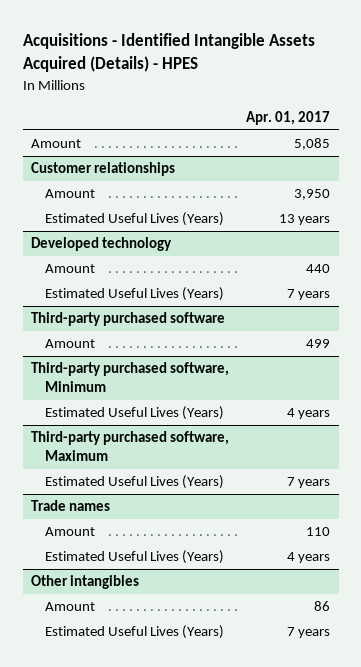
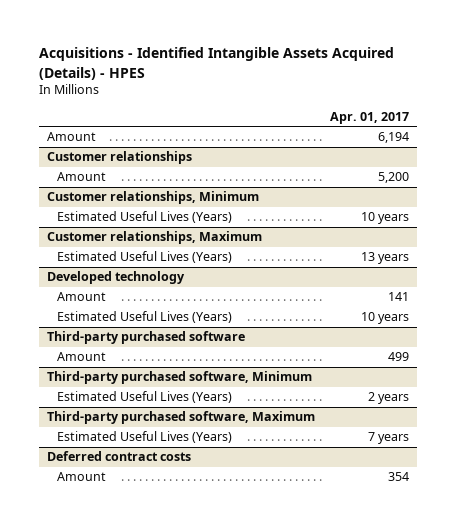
[294,138,331,151] 5,085 -> [378,132,410,144] 6,194
[294,189,331,201] 3,950 -> [378,172,410,184] 5,200
none -> [46,191,259,205] Customer relationships, Minimum
none -> [57,211,233,224] Estimated Useful Lives (Years)
none -> [46,231,262,245] Customer relationships, Maximum
[306,264,331,274] 440 -> [388,292,410,302] 141
[287,289,331,301] 7 years -> [361,312,410,325] 10 years
[287,408,331,420] 4 years -> [368,392,410,405] 2 years
[45,550,225,565] Estimated Useful Lives (Years) -> none
[31,575,140,590] Other intangibles -> none
[45,602,96,612] Amount -> none
[45,625,225,640] Estimated Useful Lives (Years) -> none
[31,500,111,512] Trade names -> [46,451,191,462] Deferred contract costs
[306,527,331,537] 110 -> [388,472,410,482] 354

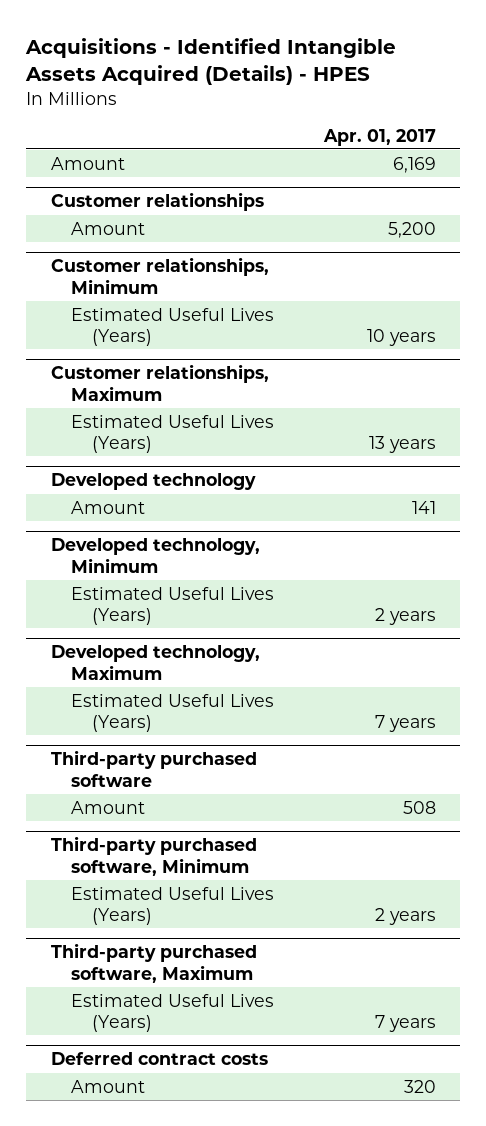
[378,132,410,144] 6,194 -> [392,156,436,173] 6,169
none -> [50,538,260,573] Developed technology, Minimum
[361,312,410,325] 10 years -> [374,608,436,626] 2 years
none -> [50,645,260,680] Developed technology, Maximum
none -> [71,693,275,733] Estimated Useful Lives (Years)
[388,352,410,362] 499 -> [402,800,436,814] 508
[388,472,410,482] 354 -> [403,1079,436,1093] 320

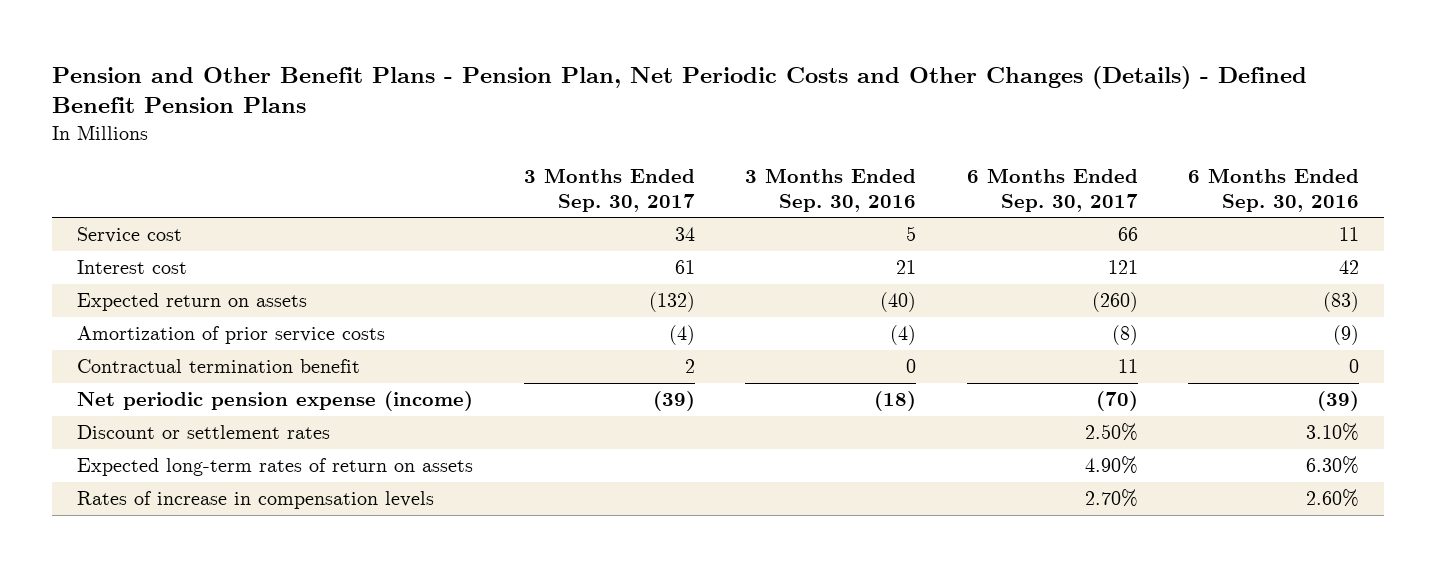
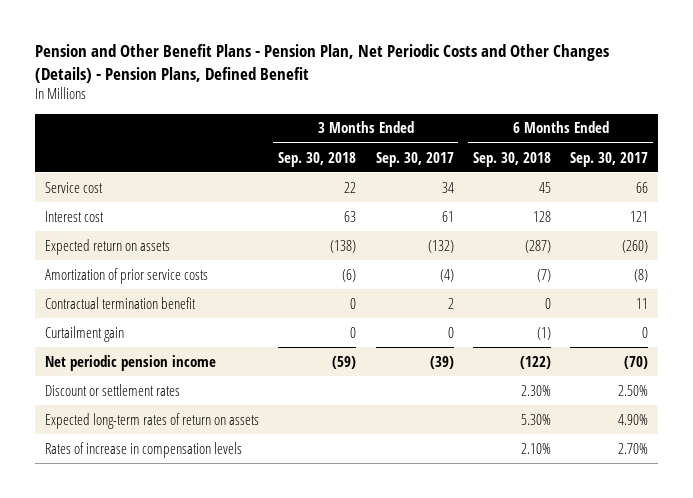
[51,65,1307,114] Pension and Other Benefit Plans - Pension Plan, Net Periodic Costs and Other Changes (Details) - Defined Benefit Pension Plans -> [35,44,610,83] Pension and Other Benefit Plans - Pension Plan, Net Periodic Costs and Other Changes (Details) - Pension Plans, Defined Benefit
[745,167,917,212] 3 Months Ended Sep. 30, 2016 -> none
[1188,167,1360,212] 6 Months Ended Sep. 30, 2016 -> none
none -> [278,151,357,167] Sep. 30, 2018
none -> [473,151,552,167] Sep. 30, 2018
none -> [44,325,124,342] Curtailment gain
[77,391,474,412] Net periodic pension expense (income) -> [44,354,216,371] Net periodic pension income

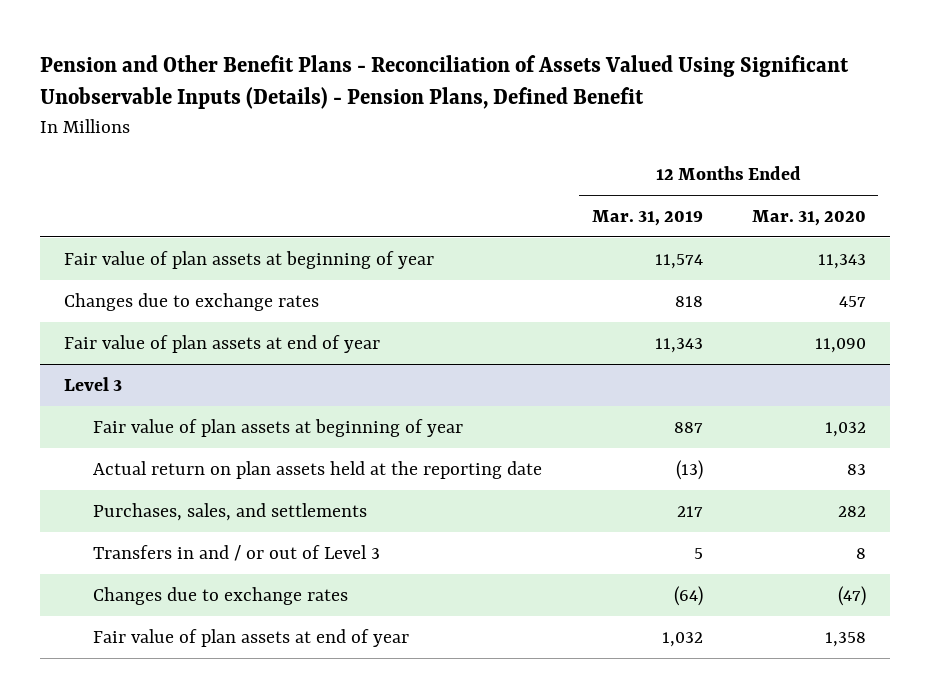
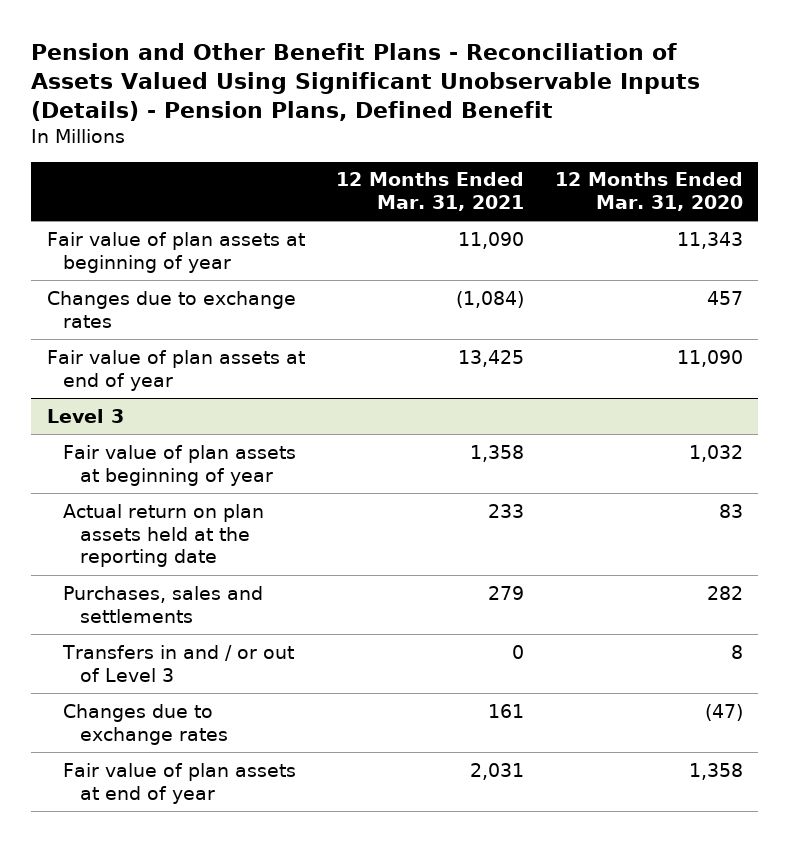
[591,209,703,226] Mar. 31, 2019 -> none
none -> [335,172,524,212] 12 Months Ended Mar. 31, 2021
[93,502,368,521] Purchases, sales, and settlements -> [63,585,264,623] Purchases, sales and settlements

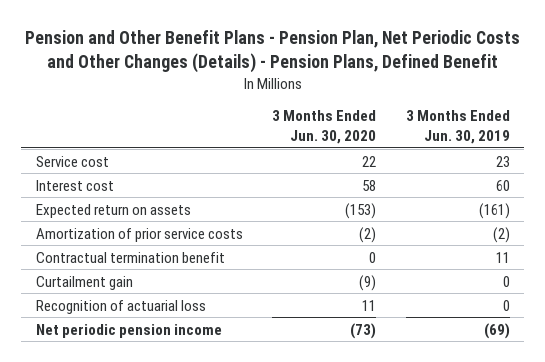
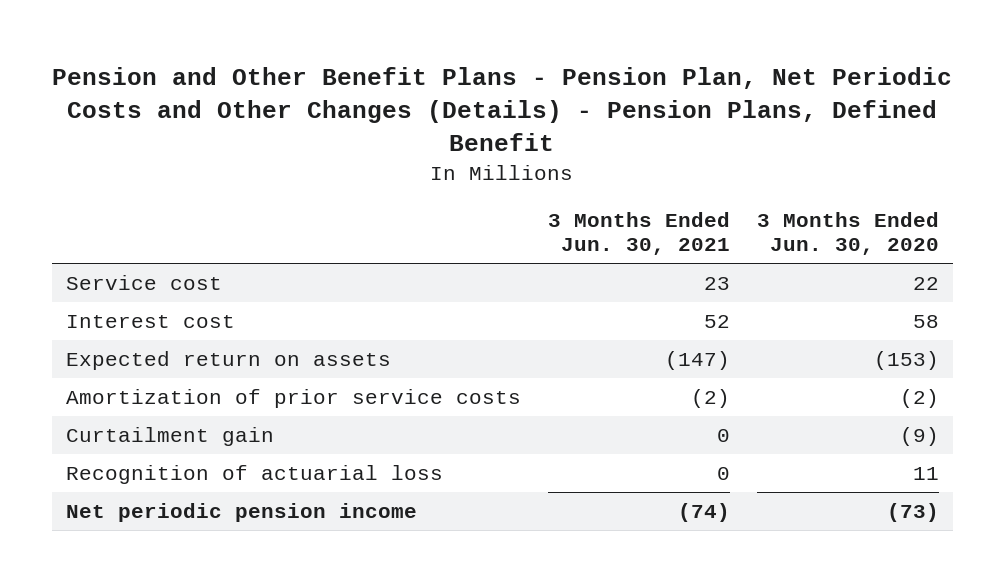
[405,110,510,144] 3 Months Ended Jun. 30, 2019 -> none
none -> [547,211,730,256] 3 Months Ended Jun. 30, 2021
[35,251,225,263] Contractual termination benefit -> none

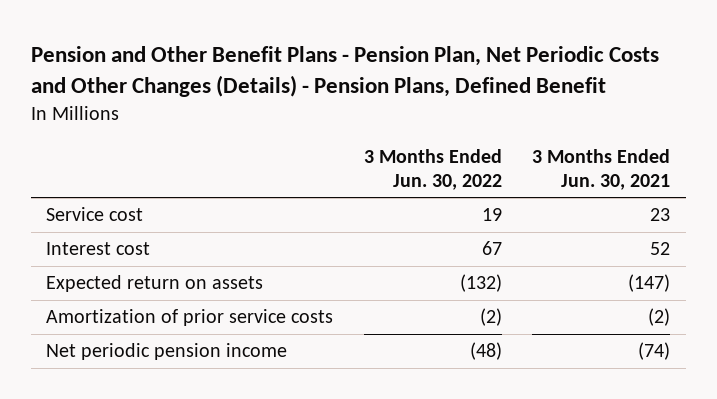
[757,211,940,256] 3 Months Ended Jun. 30, 2020 -> none
none -> [363,148,502,191] 3 Months Ended Jun. 30, 2022
[65,426,274,446] Curtailment gain -> none
[65,464,443,484] Recognition of actuarial loss -> none

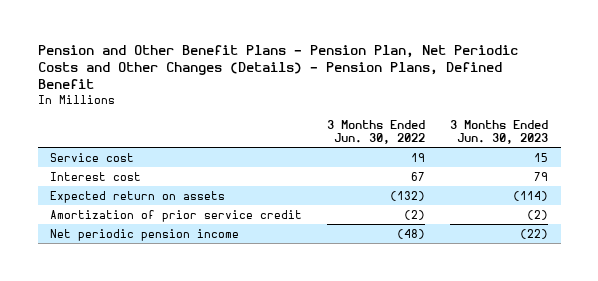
[532,148,671,191] 3 Months Ended Jun. 30, 2021 -> none
none -> [450,119,549,144] 3 Months Ended Jun. 30, 2023
[46,309,334,327] Amortization of prior service costs -> [50,209,303,222] Amortization of prior service credit

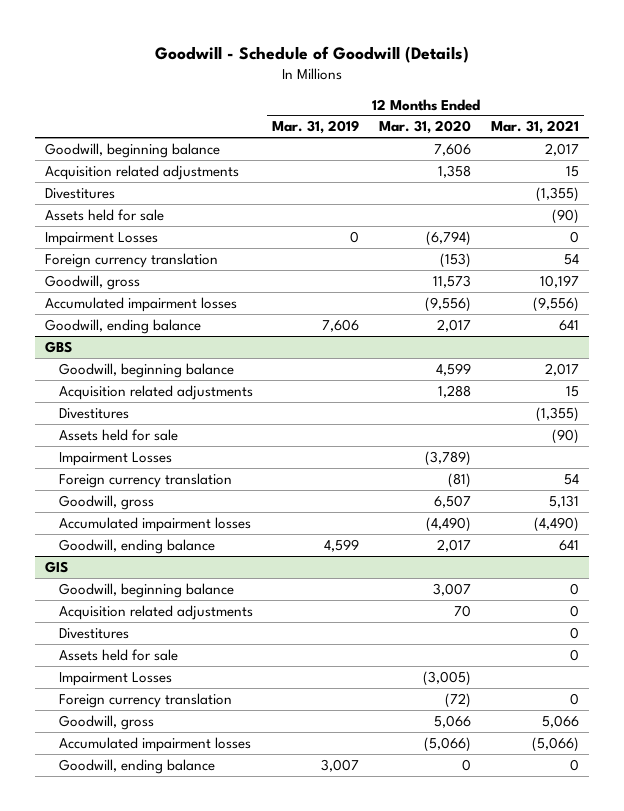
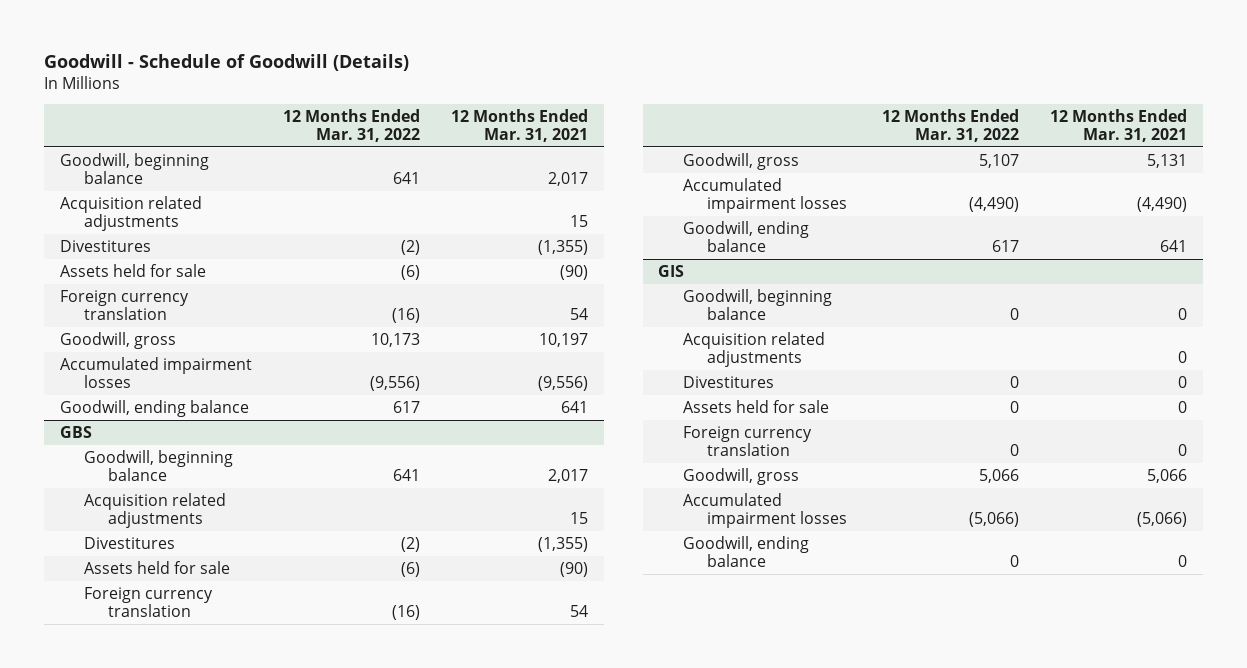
[272,120,360,135] Mar. 31, 2019 -> none
[379,120,472,135] Mar. 31, 2020 -> none
none -> [282,109,420,143] 12 Months Ended Mar. 31, 2022
[45,231,159,246] Impairment Losses -> none
[58,451,172,466] Impairment Losses -> none
[58,671,172,686] Impairment Losses -> none

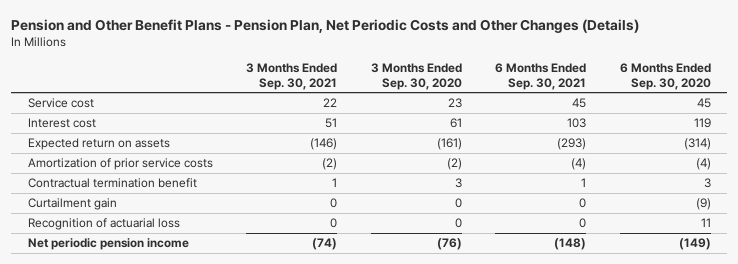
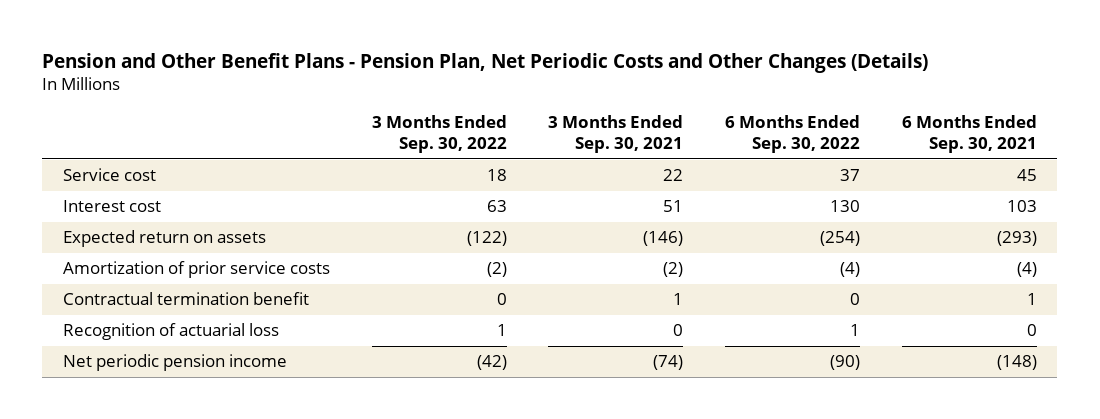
[370,63,462,90] 3 Months Ended Sep. 30, 2020 -> none
[619,63,711,90] 6 Months Ended Sep. 30, 2020 -> none
none -> [371,115,507,154] 3 Months Ended Sep. 30, 2022
none -> [724,115,860,154] 6 Months Ended Sep. 30, 2022
[27,198,117,211] Curtailment gain -> none

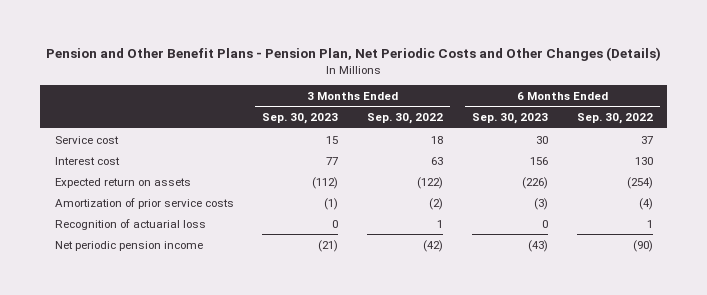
[548,115,684,154] 3 Months Ended Sep. 30, 2021 -> none
[901,115,1037,154] 6 Months Ended Sep. 30, 2021 -> none
none -> [262,113,339,125] Sep. 30, 2023
none -> [472,113,549,125] Sep. 30, 2023
[62,292,309,306] Contractual termination benefit -> none

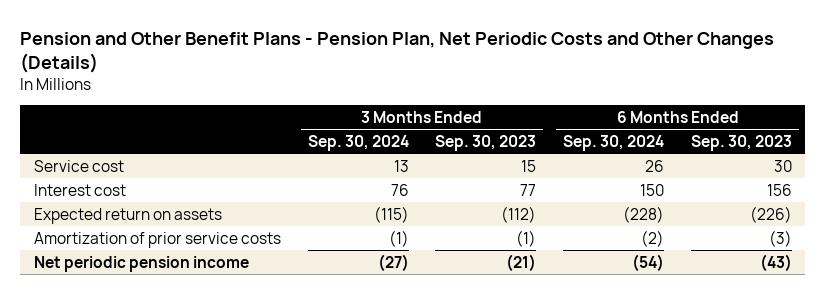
[367,113,444,125] Sep. 30, 2022 -> none
[576,113,653,125] Sep. 30, 2022 -> none
none -> [307,134,409,151] Sep. 30, 2024
none -> [563,134,665,151] Sep. 30, 2024
[54,218,206,230] Recognition of actuarial loss -> none

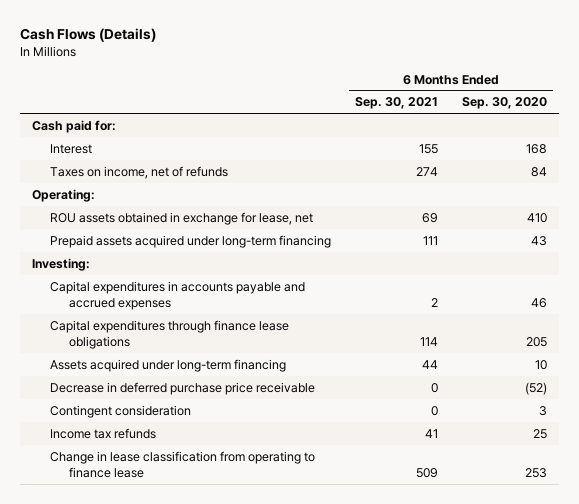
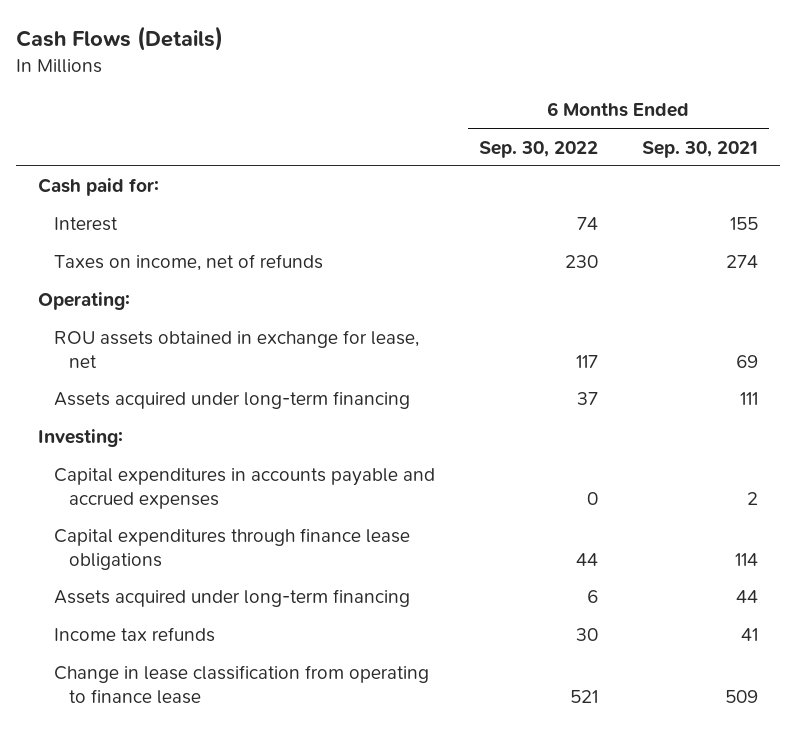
[462,97,548,110] Sep. 30, 2020 -> none
none -> [478,140,598,158] Sep. 30, 2022
[50,234,332,248] Prepaid assets acquired under long-term financing -> [53,391,410,410] Assets acquired under long-term financing
[50,381,316,395] Decrease in deferred purchase price receivable -> none
[50,404,192,418] Contingent consideration -> none

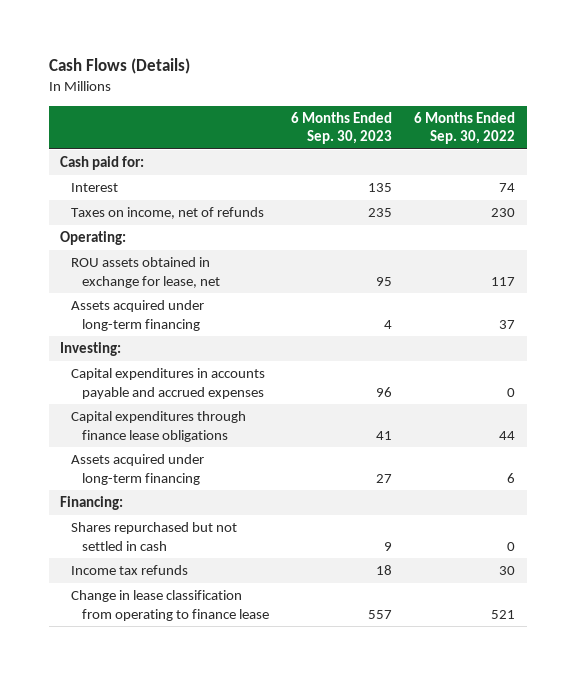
[641,140,758,158] Sep. 30, 2021 -> none
none -> [291,111,393,145] 6 Months Ended Sep. 30, 2023
none -> [59,496,123,511] Financing:
none -> [71,522,238,551] Shares repurchased but not settled in cash

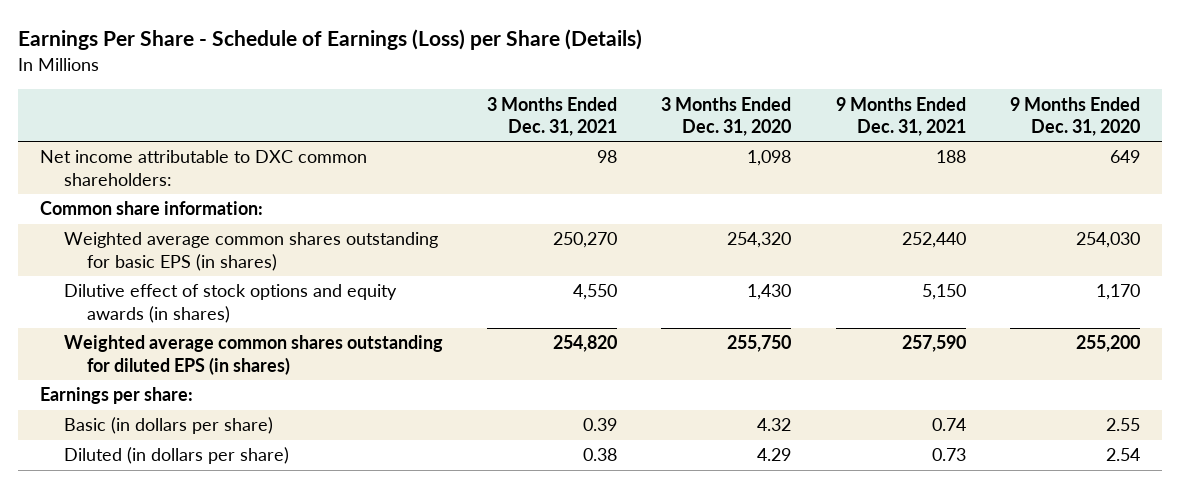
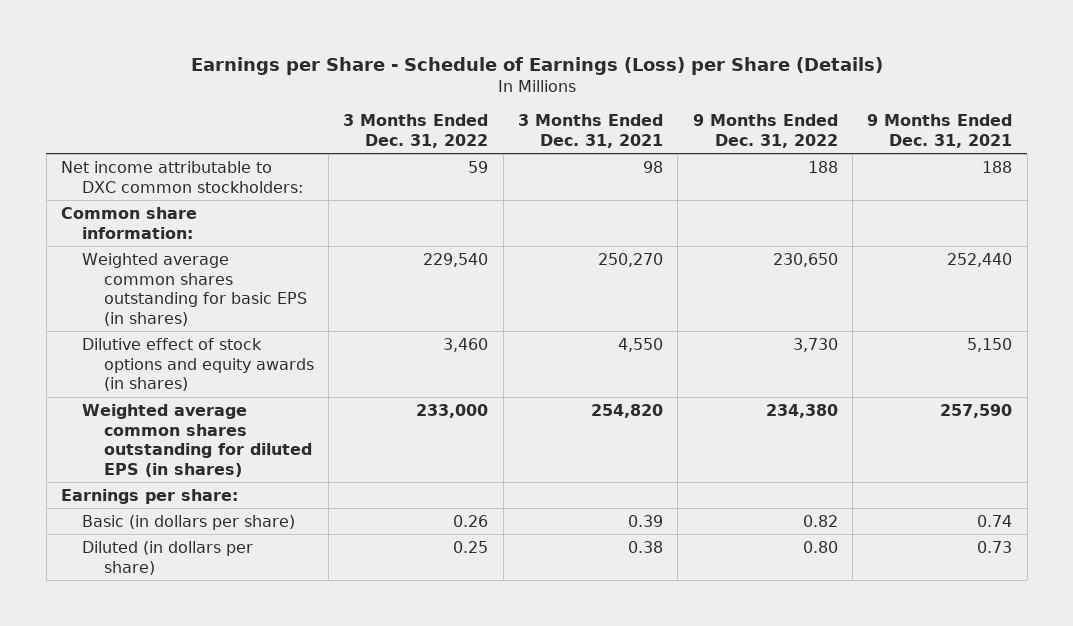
[18,29,643,51] Earnings Per Share - Schedule of Earnings (Loss) per Share (Details) -> [190,56,883,75] Earnings per Share - Schedule of Earnings (Loss) per Share (Details)
[661,96,792,136] 3 Months Ended Dec. 31, 2020 -> none
[1010,96,1141,136] 9 Months Ended Dec. 31, 2020 -> none
none -> [343,114,489,149] 3 Months Ended Dec. 31, 2022
none -> [692,114,838,149] 9 Months Ended Dec. 31, 2022
[40,150,368,186] Net income attributable to DXC common shareholders: -> [60,160,304,193] Net income attributable to DXC common stockholders:

